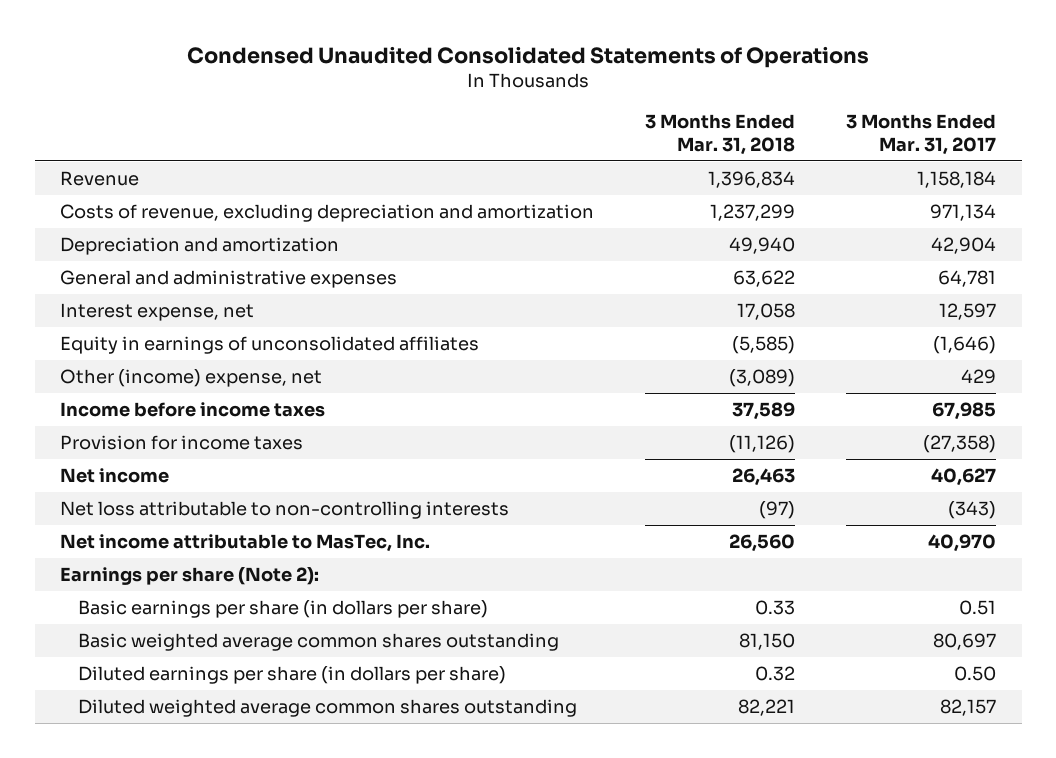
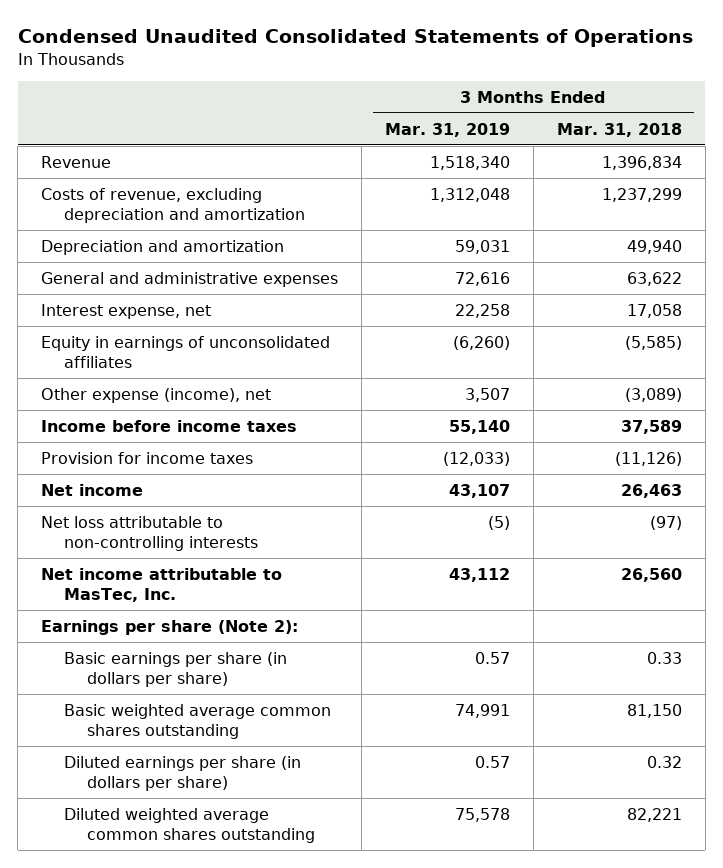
[846,114,997,155] 3 Months Ended Mar. 31, 2017 -> none
none -> [385,122,511,137] Mar. 31, 2019
[60,369,323,388] Other (income) expense, net -> [41,387,272,403] Other expense (income), net

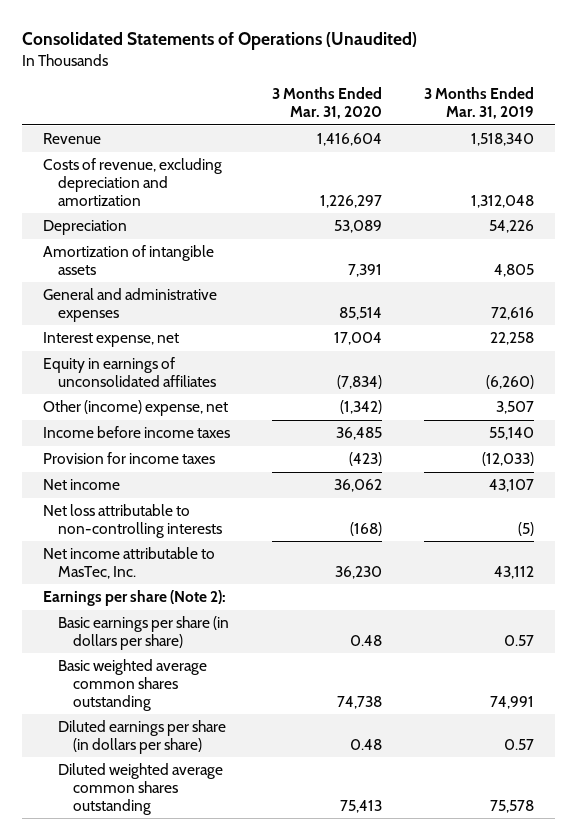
[17,29,693,48] Condensed Unaudited Consolidated Statements of Operations -> [21,32,417,51] Consolidated Statements of Operations (Unaudited)
[556,122,682,137] Mar. 31, 2018 -> none
none -> [271,87,382,120] 3 Months Ended Mar. 31, 2020
[41,239,285,255] Depreciation and amortization -> none
none -> [42,220,127,236] Depreciation
none -> [42,245,214,275] Amortization of intangible assets
[41,387,272,403] Other expense (income), net -> [42,400,228,417] Other (income) expense, net

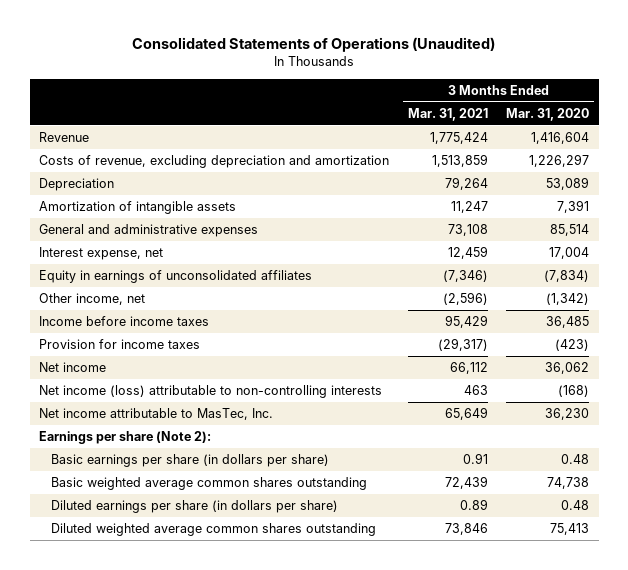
[423,87,534,120] 3 Months Ended Mar. 31, 2019 -> none
none -> [407,107,488,121] Mar. 31, 2021
[42,400,228,417] Other (income) expense, net -> [38,293,145,306] Other income, net
[42,504,222,538] Net loss attributable to non-controlling interests -> [38,385,382,399] Net income (loss) attributable to non-controlling interests

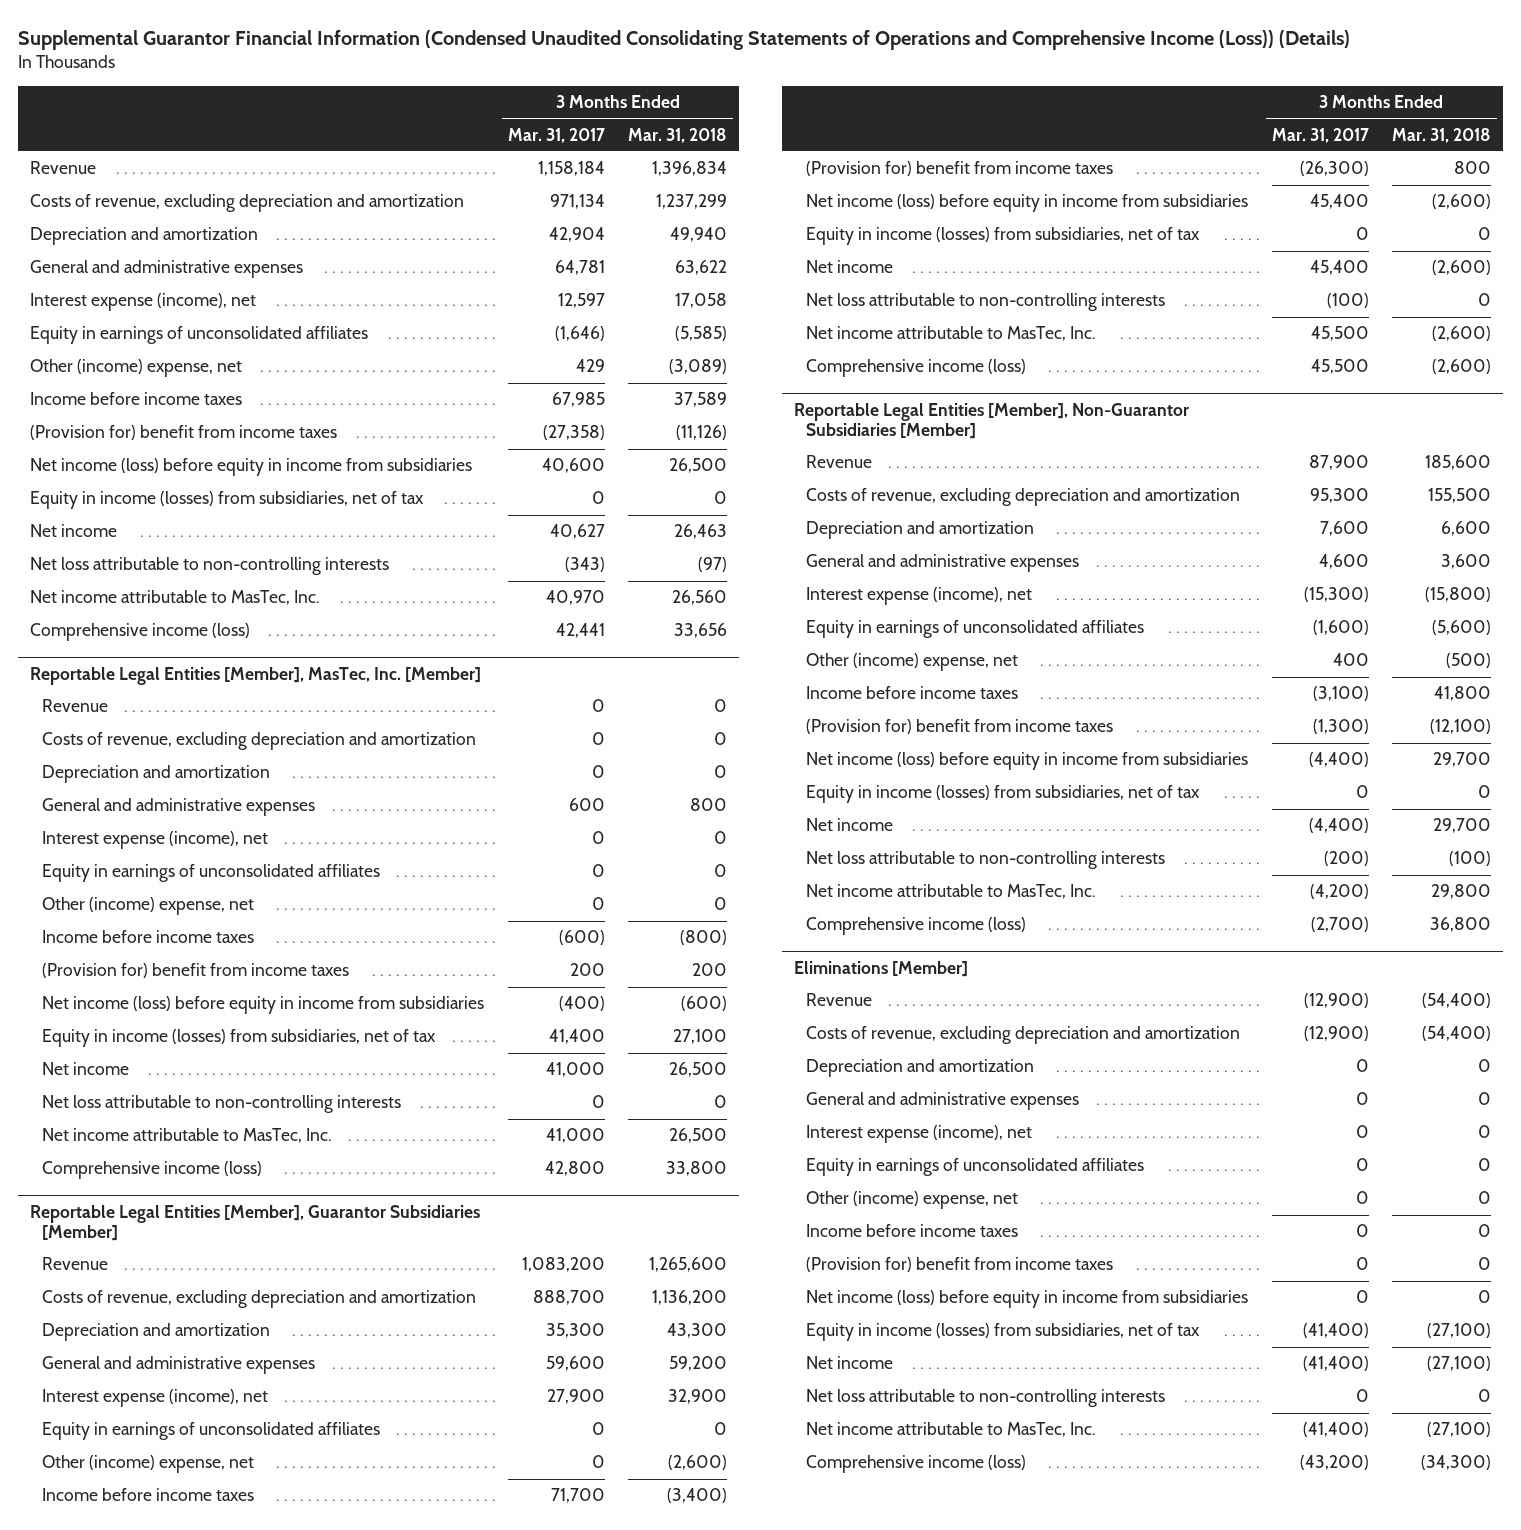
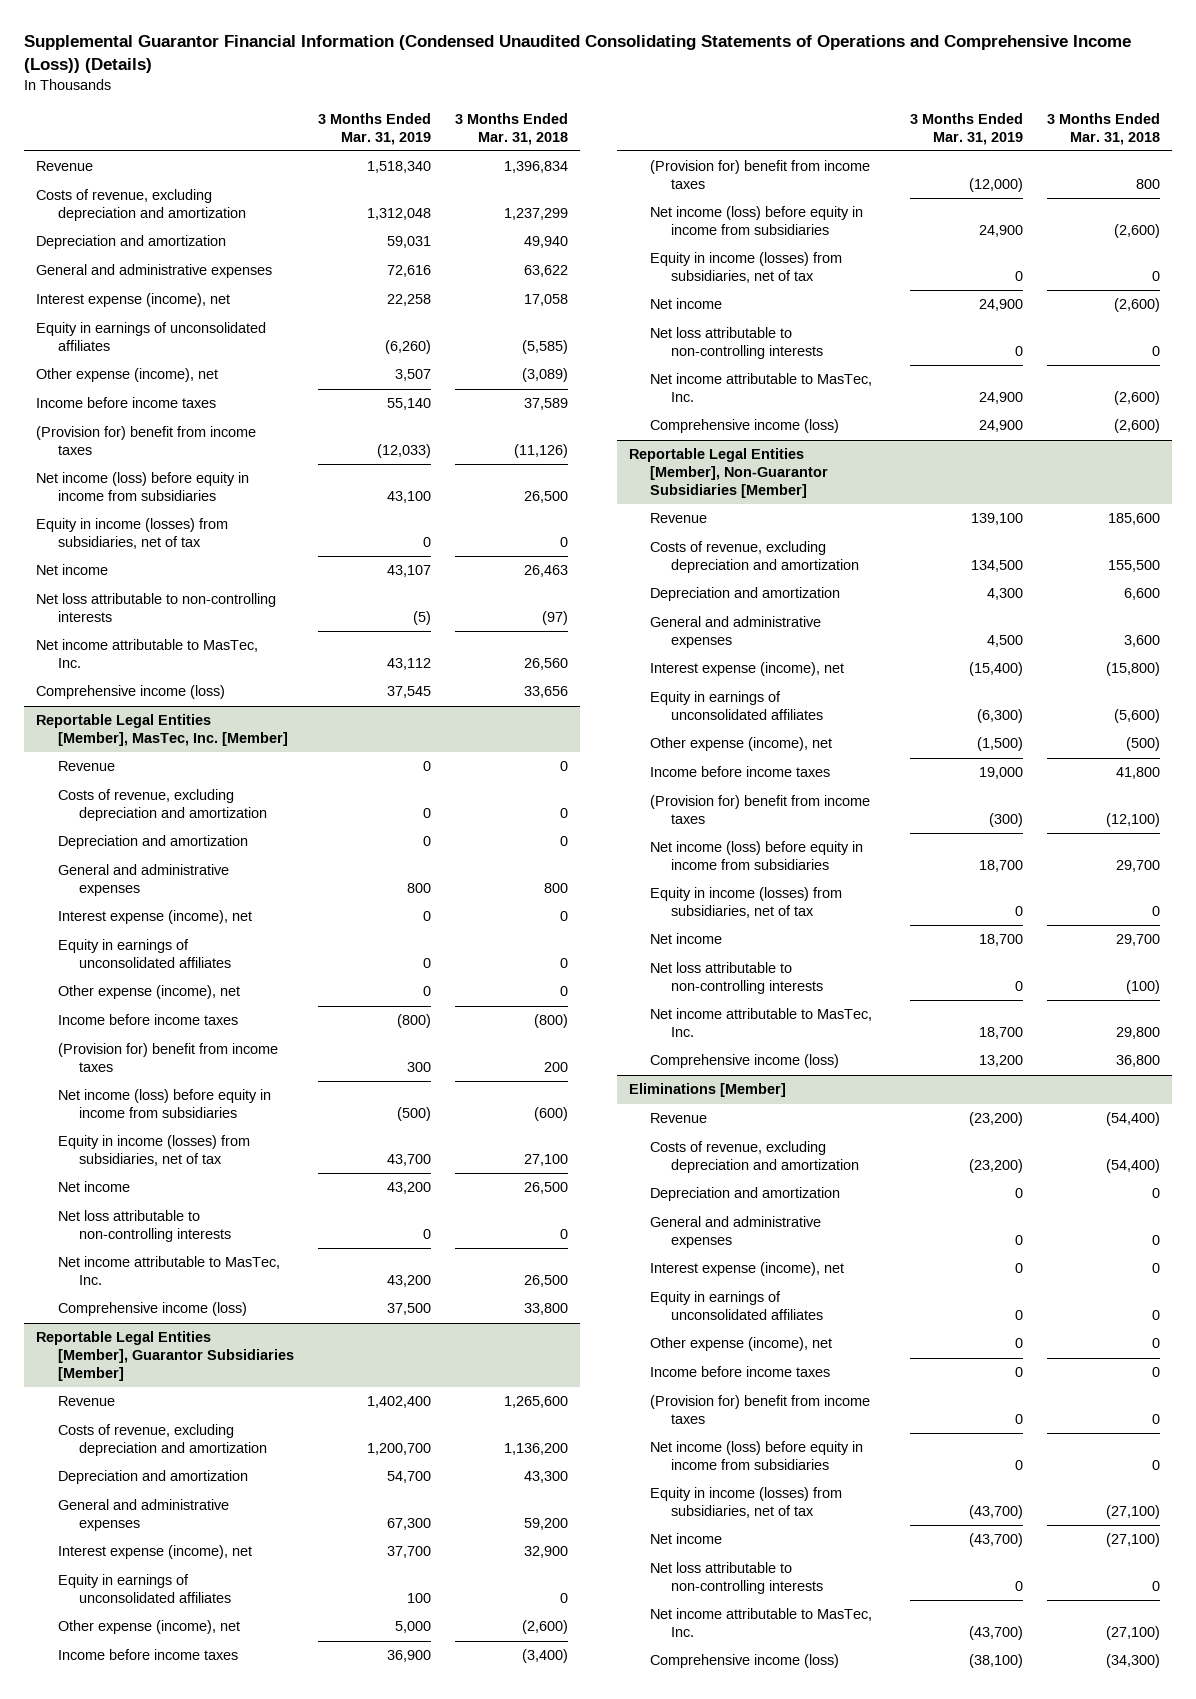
[507,127,605,143] Mar. 31, 2017 -> none
none -> [317,113,431,145] 3 Months Ended Mar. 31, 2019
[30,359,243,378] Other (income) expense, net -> [36,368,219,383] Other expense (income), net
[42,897,255,916] Other (income) expense, net -> [57,985,240,1000] Other expense (income), net
[42,1455,255,1474] Other (income) expense, net -> [57,1620,240,1635] Other expense (income), net
[806,653,1019,672] Other (income) expense, net -> [649,737,832,752] Other expense (income), net
[806,1191,1019,1210] Other (income) expense, net -> [649,1337,832,1352] Other expense (income), net

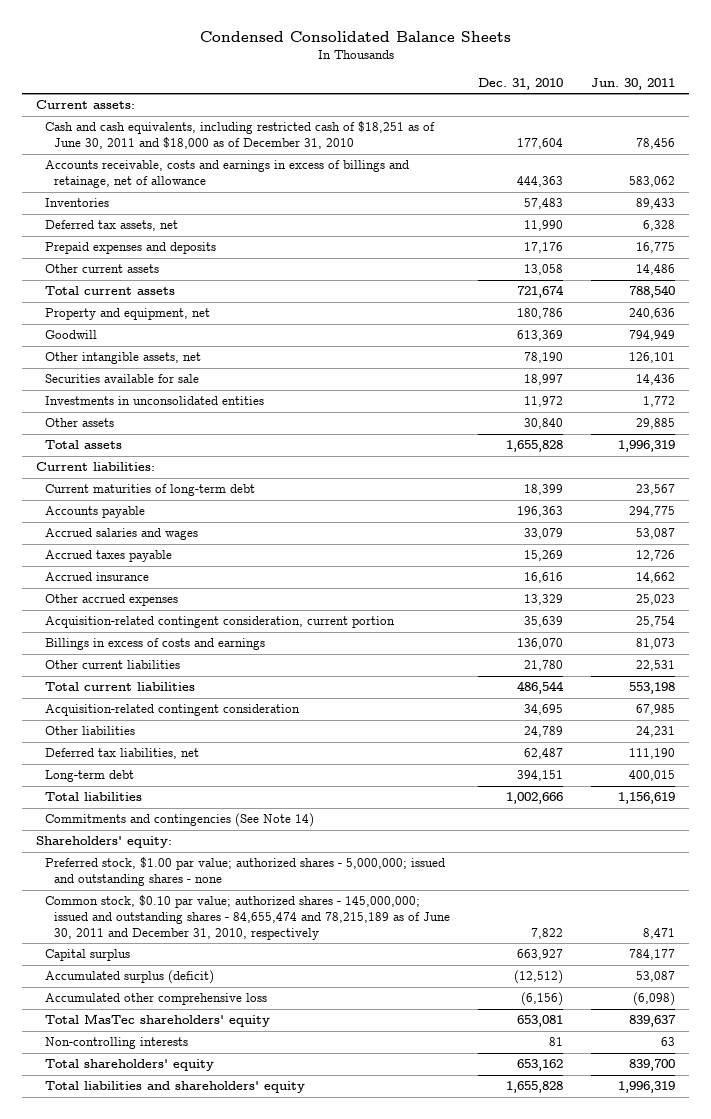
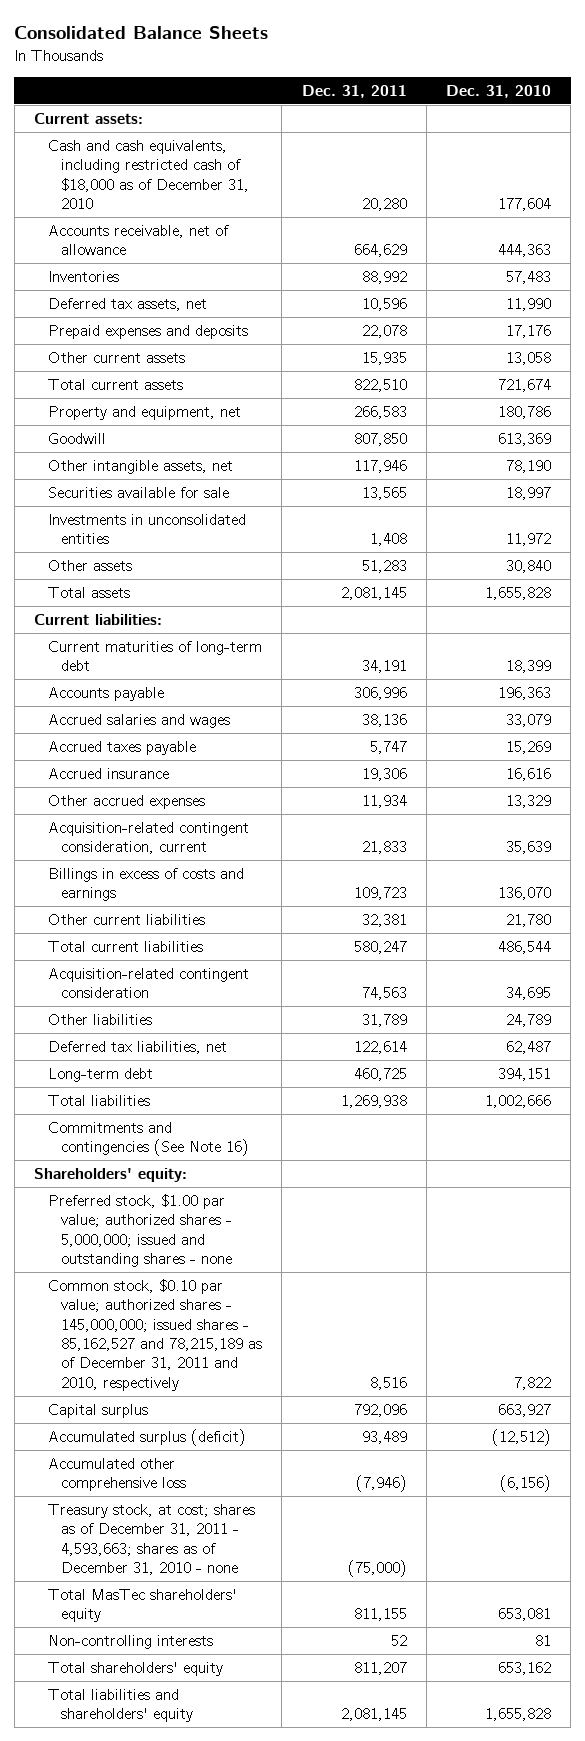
[199,30,511,42] Condensed Consolidated Balance Sheets -> [14,26,269,40] Consolidated Balance Sheets
[590,77,675,90] Jun. 30, 2011 -> none
none -> [301,85,407,99] Dec. 31, 2011
[45,121,436,149] Cash and cash equivalents, including restricted cash of $18,251 as of June 30, 2011 and $18,000 as of December 31, 2010 -> [47,139,250,210] Cash and cash equivalents, including restricted cash of $18,000 as of December 31, 2010
[45,160,410,188] Accounts receivable, costs and earnings in excess of billings and retainage, net of allowance -> [47,224,229,256] Accounts receivable, net of allowance
[45,616,396,629] Acquisition-related contingent consideration, current portion -> [47,821,249,855] Acquisition-related contingent consideration, current
[45,813,315,828] Commitments and contingencies (See Note 14) -> [47,1121,250,1157] Commitments and contingencies (See Note 16)
[45,895,451,940] Common stock, $0.10 par value; authorized shares - 145,000,000; issued and outstanding shares - 84,655,474 and 78,215,189 as of June 30, 2011 and December 31, 2010, respectively -> [47,1278,263,1391] Common stock, $0.10 par value; authorized shares - 145,000,000; issued shares - 85,162,527 and 78,215,189 as of December 31, 2011 and 2010, respectively
none -> [47,1503,255,1576] Treasury stock, at cost; shares as of December 31, 2011 - 4,593,663; shares as of December 31, 2010 - none

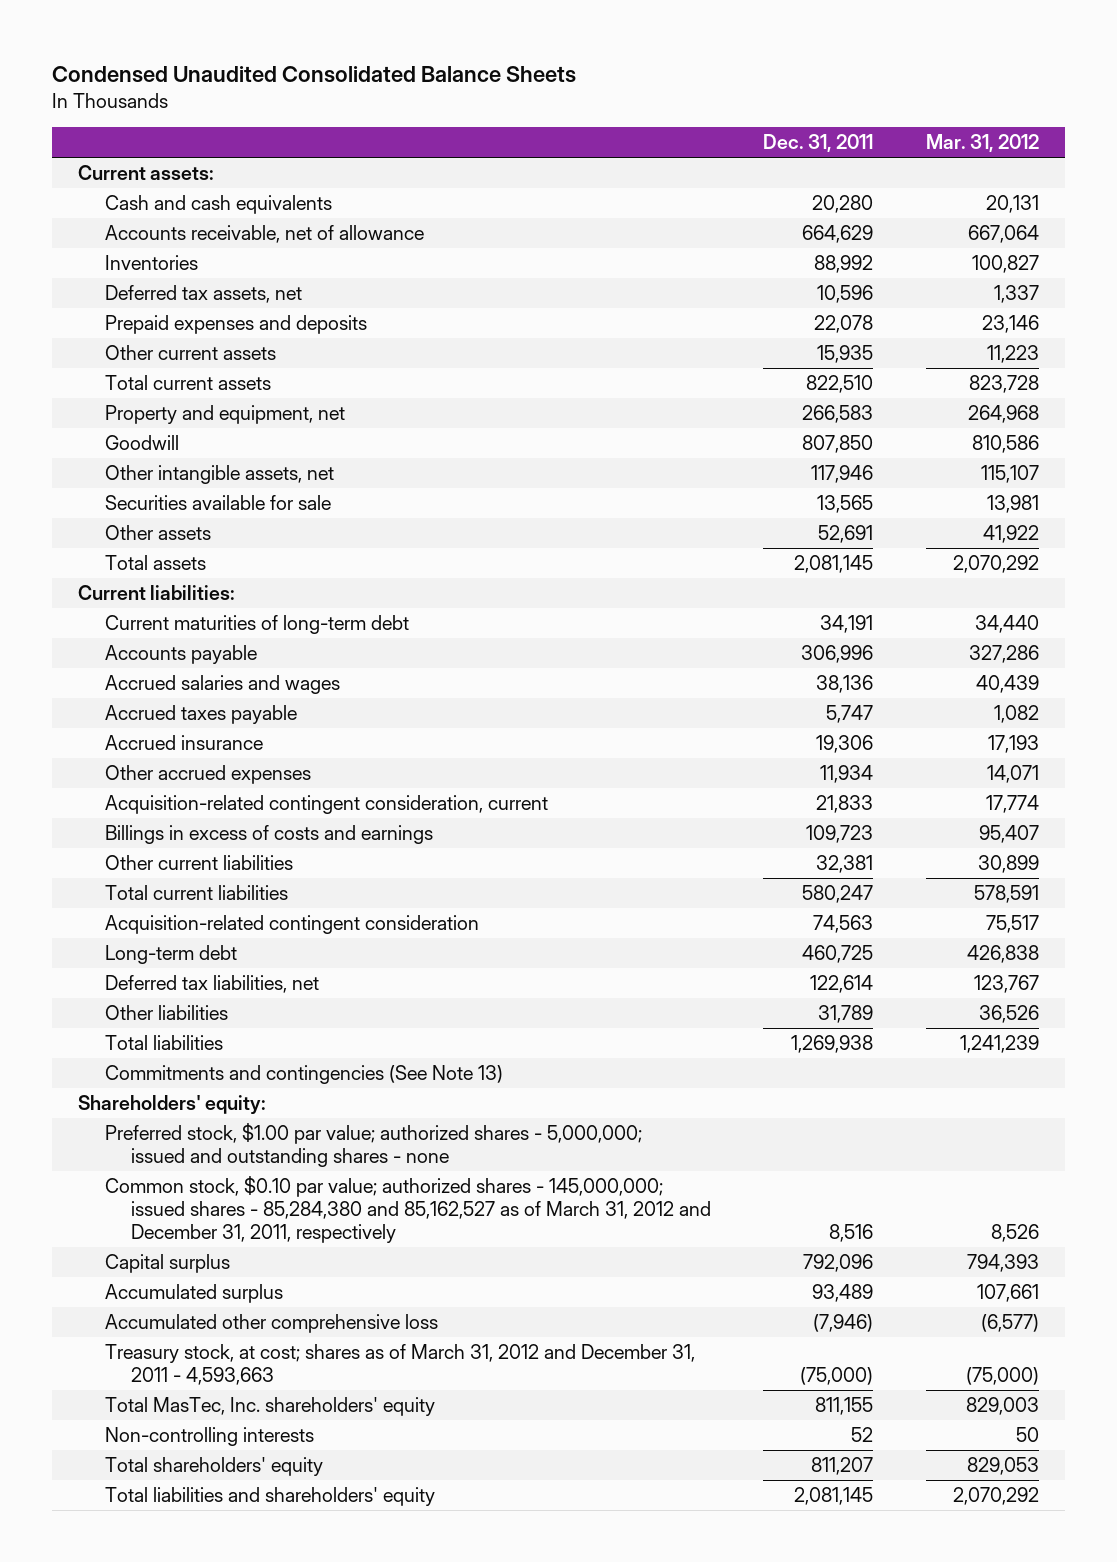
[14,26,269,40] Consolidated Balance Sheets -> [51,65,576,83] Condensed Unaudited Consolidated Balance Sheets
[445,85,551,99] Dec. 31, 2010 -> none
none -> [925,134,1039,153] Mar. 31, 2012
[47,139,250,210] Cash and cash equivalents, including restricted cash of $18,000 as of December 31, 2010 -> [104,194,332,214] Cash and cash equivalents
[47,513,246,545] Investments in unconsolidated entities -> none
[361,559,407,573] 51,283 -> [818,524,874,543] 52,691
[47,1040,227,1054] Deferred tax liabilities, net -> [104,974,319,993] Deferred tax liabilities, net
[47,1013,152,1025] Other liabilities -> [104,1004,228,1020] Other liabilities
[47,1121,250,1157] Commitments and contingencies (See Note 16) -> [104,1064,503,1084] Commitments and contingencies (See Note 13)
[47,1278,263,1391] Common stock, $0.10 par value; authorized shares - 145,000,000; issued shares - 85,162,527 and 78,215,189 as of December 31, 2011 and 2010, respectively -> [104,1175,712,1244] Common stock, $0.10 par value; authorized shares - 145,000,000; issued shares - 85,284,380 and 85,162,527 as of March 31, 2012 and December 31, 2011, respectively
[47,1428,246,1446] Accumulated surplus (deficit) -> [104,1283,283,1303] Accumulated surplus
[47,1503,255,1576] Treasury stock, at cost; shares as of December 31, 2011 - 4,593,663; shares as of December 31, 2010 - none -> [104,1343,695,1386] Treasury stock, at cost; shares as of March 31, 2012 and December 31, 2011 - 4,593,663
[47,1588,237,1623] Total MasTec shareholders' equity -> [104,1396,435,1416] Total MasTec, Inc. shareholders' equity

